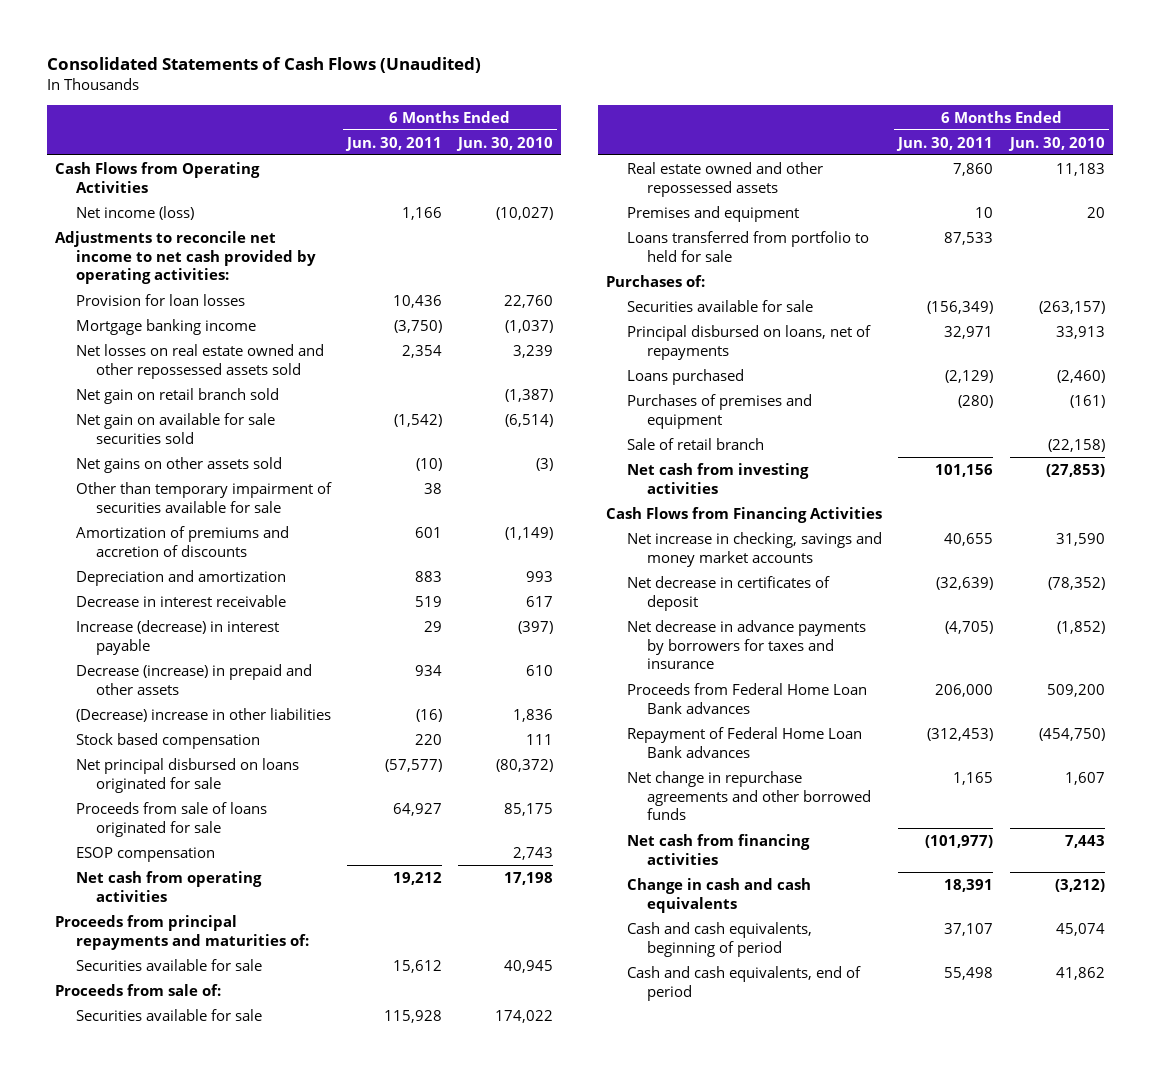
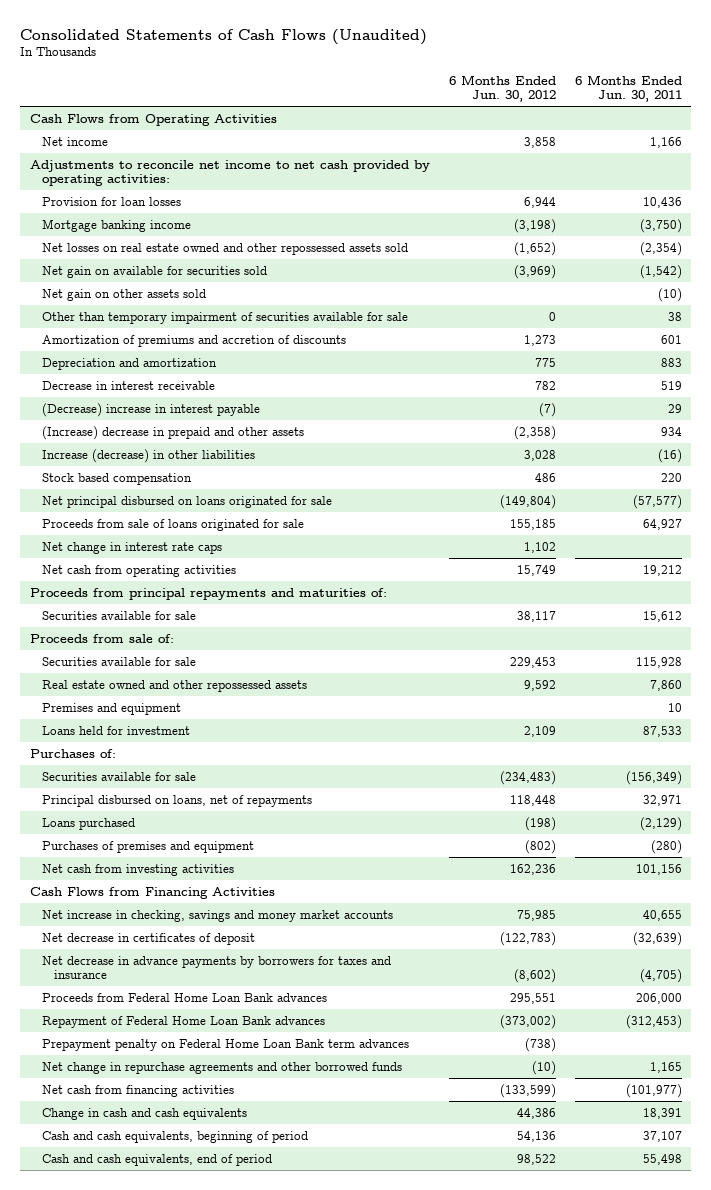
[456,136,554,151] Jun. 30, 2010 -> none
none -> [448,74,556,103] 6 Months Ended Jun. 30, 2012
[75,205,194,220] Net income (loss) -> [41,136,108,146] Net income
[75,387,279,404] Net gain on retail branch sold -> none
[402,344,443,358] 2,354 -> [639,241,682,256] (2,354)
[75,412,275,444] Net gain on available for sale securities sold -> [41,265,267,278] Net gain on available for securities sold
[75,456,282,473] Net gains on other assets sold -> [41,288,206,301] Net gain on other assets sold
[75,619,279,655] Increase (decrease) in interest payable -> [41,402,260,417] (Decrease) increase in interest payable
[75,663,312,695] Decrease (increase) in prepaid and other assets -> [41,425,304,440] (Increase) decrease in prepaid and other assets
[75,707,331,722] (Decrease) increase in other liabilities -> [41,448,255,463] Increase (decrease) in other liabilities
[75,846,215,862] ESOP compensation -> none
none -> [41,541,222,554] Net change in interest rate caps
[626,230,869,262] Loans transferred from portfolio to held for sale -> [41,725,190,735] Loans held for investment
[626,437,764,450] Sale of retail branch -> none
none -> [41,1038,409,1051] Prepayment penalty on Federal Home Loan Bank term advances

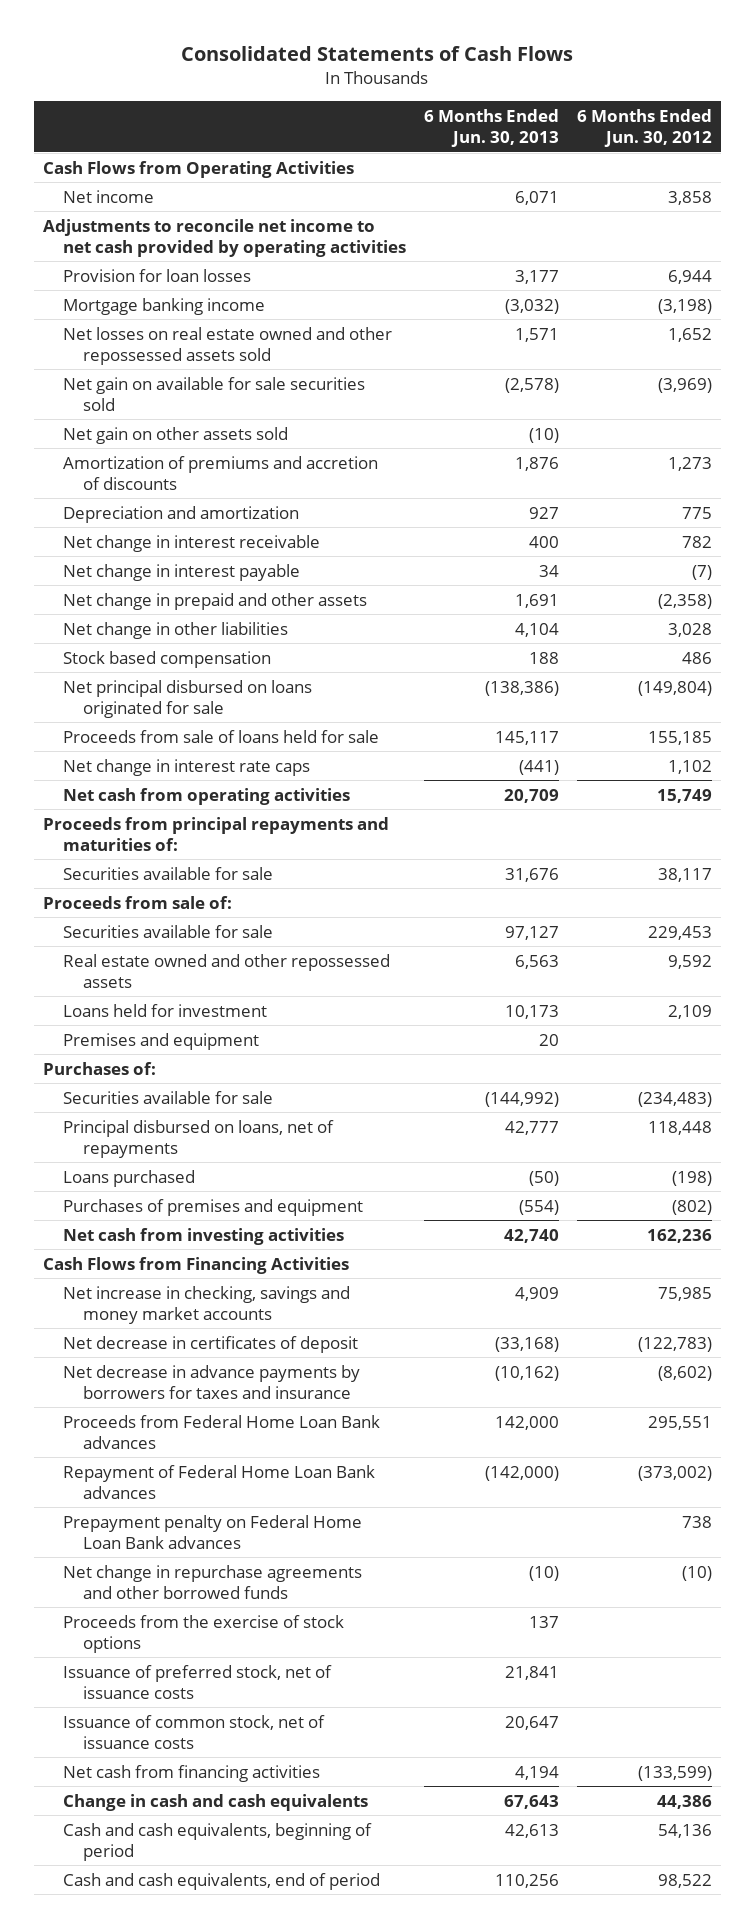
[20,28,428,45] Consolidated Statements of Cash Flows (Unaudited) -> [181,45,574,61] Consolidated Statements of Cash Flows
[574,74,682,103] 6 Months Ended Jun. 30, 2011 -> none
none -> [423,109,559,148] 6 Months Ended Jun. 30, 2013
[29,159,430,187] Adjustments to reconcile net income to net cash provided by operating activities: -> [43,218,407,257] Adjustments to reconcile net income to net cash provided by operating activities
[513,241,556,256] (1,652) -> [667,327,712,342] 1,652
[41,265,267,278] Net gain on available for securities sold -> [63,376,366,411] Net gain on available for sale securities sold
[41,311,408,324] Other than temporary impairment of securities available for sale -> none
[41,380,215,390] Decrease in interest receivable -> [63,534,321,552] Net change in interest receivable
[41,402,260,417] (Decrease) increase in interest payable -> [63,563,301,581] Net change in interest payable
[41,425,304,440] (Increase) decrease in prepaid and other assets -> [63,592,368,610] Net change in prepaid and other assets
[41,448,255,463] Increase (decrease) in other liabilities -> [63,621,289,639] Net change in other liabilities
[41,518,304,531] Proceeds from sale of loans originated for sale -> [63,729,380,743] Proceeds from sale of loans held for sale
[41,702,181,715] Premises and equipment -> [63,1032,260,1050] Premises and equipment
[41,1038,409,1051] Prepayment penalty on Federal Home Loan Bank term advances -> [63,1514,363,1549] Prepayment penalty on Federal Home Loan Bank advances
[524,1037,556,1052] (738) -> [681,1515,712,1528] 738
none -> [63,1614,345,1653] Proceeds from the exercise of stock options
none -> [63,1664,333,1699] Issuance of preferred stock, net of issuance costs
none -> [63,1714,326,1749] Issuance of common stock, net of issuance costs

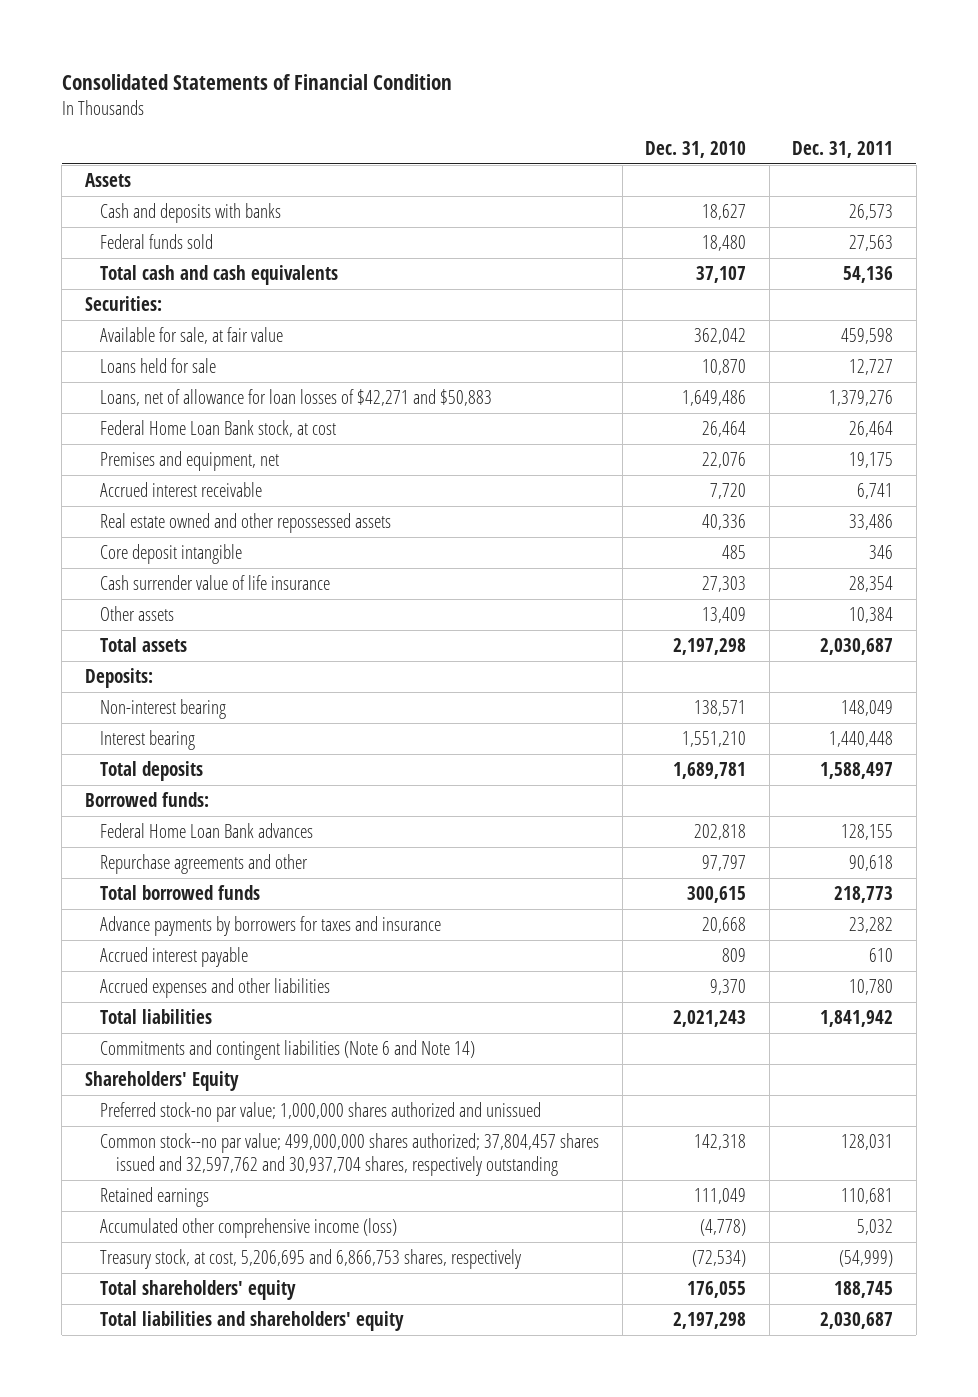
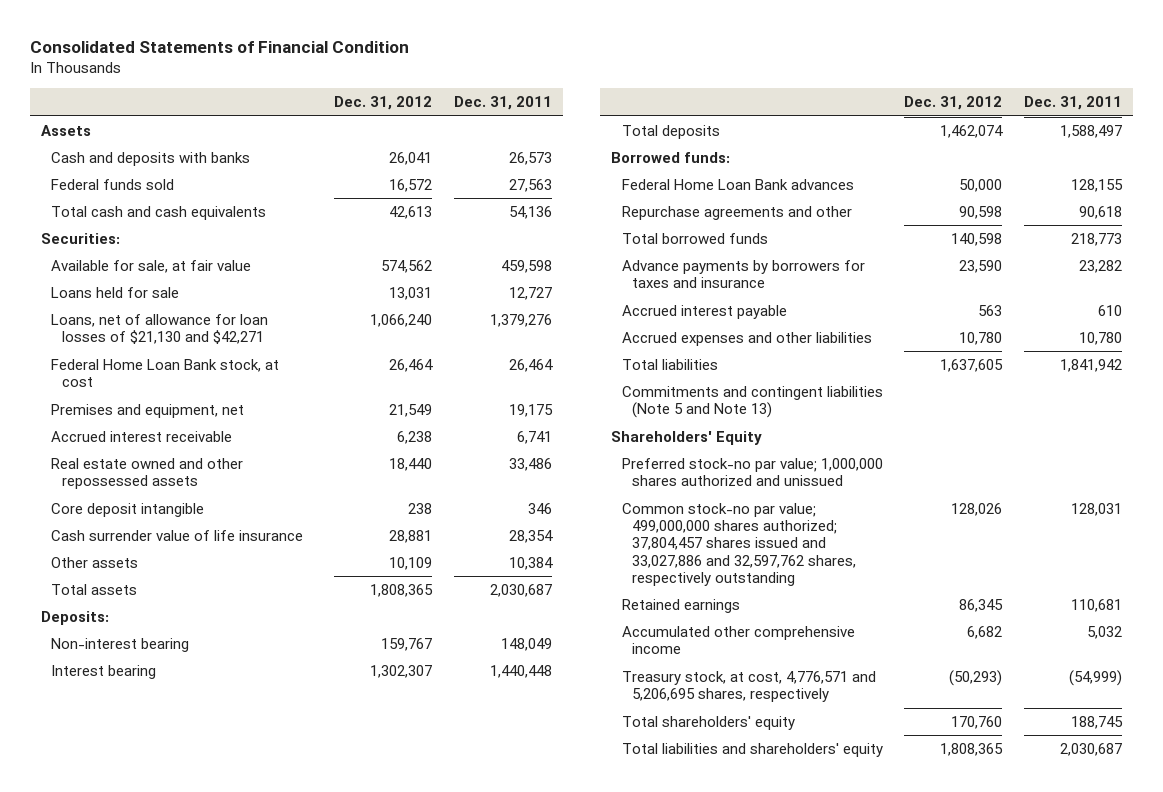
[645,140,747,158] Dec. 31, 2010 -> none
none -> [334,96,433,111] Dec. 31, 2012
[100,388,493,406] Loans, net of allowance for loan losses of $42,271 and $50,883 -> [51,313,269,345] Loans, net of allowance for loan losses of $21,130 and $42,271
[100,1039,476,1060] Commitments and contingent liabilities (Note 6 and Note 14) -> [621,385,883,419] Commitments and contingent liabilities (Note 5 and Note 13)
[100,1132,600,1176] Common stock--no par value; 499,000,000 shares authorized; 37,804,457 shares issued and 32,597,762 and 30,937,704 shares, respectively outstanding -> [621,502,857,586] Common stock-no par value; 499,000,000 shares authorized; 37,804,457 shares issued and 33,027,886 and 32,597,762 shares, respectively outstanding
[100,1217,398,1238] Accumulated other comprehensive income (loss) -> [621,625,855,655] Accumulated other comprehensive income
[100,1248,522,1269] Treasury stock, at cost, 5,206,695 and 6,866,753 shares, respectively -> [621,670,876,703] Treasury stock, at cost, 4,776,571 and 5,206,695 shares, respectively

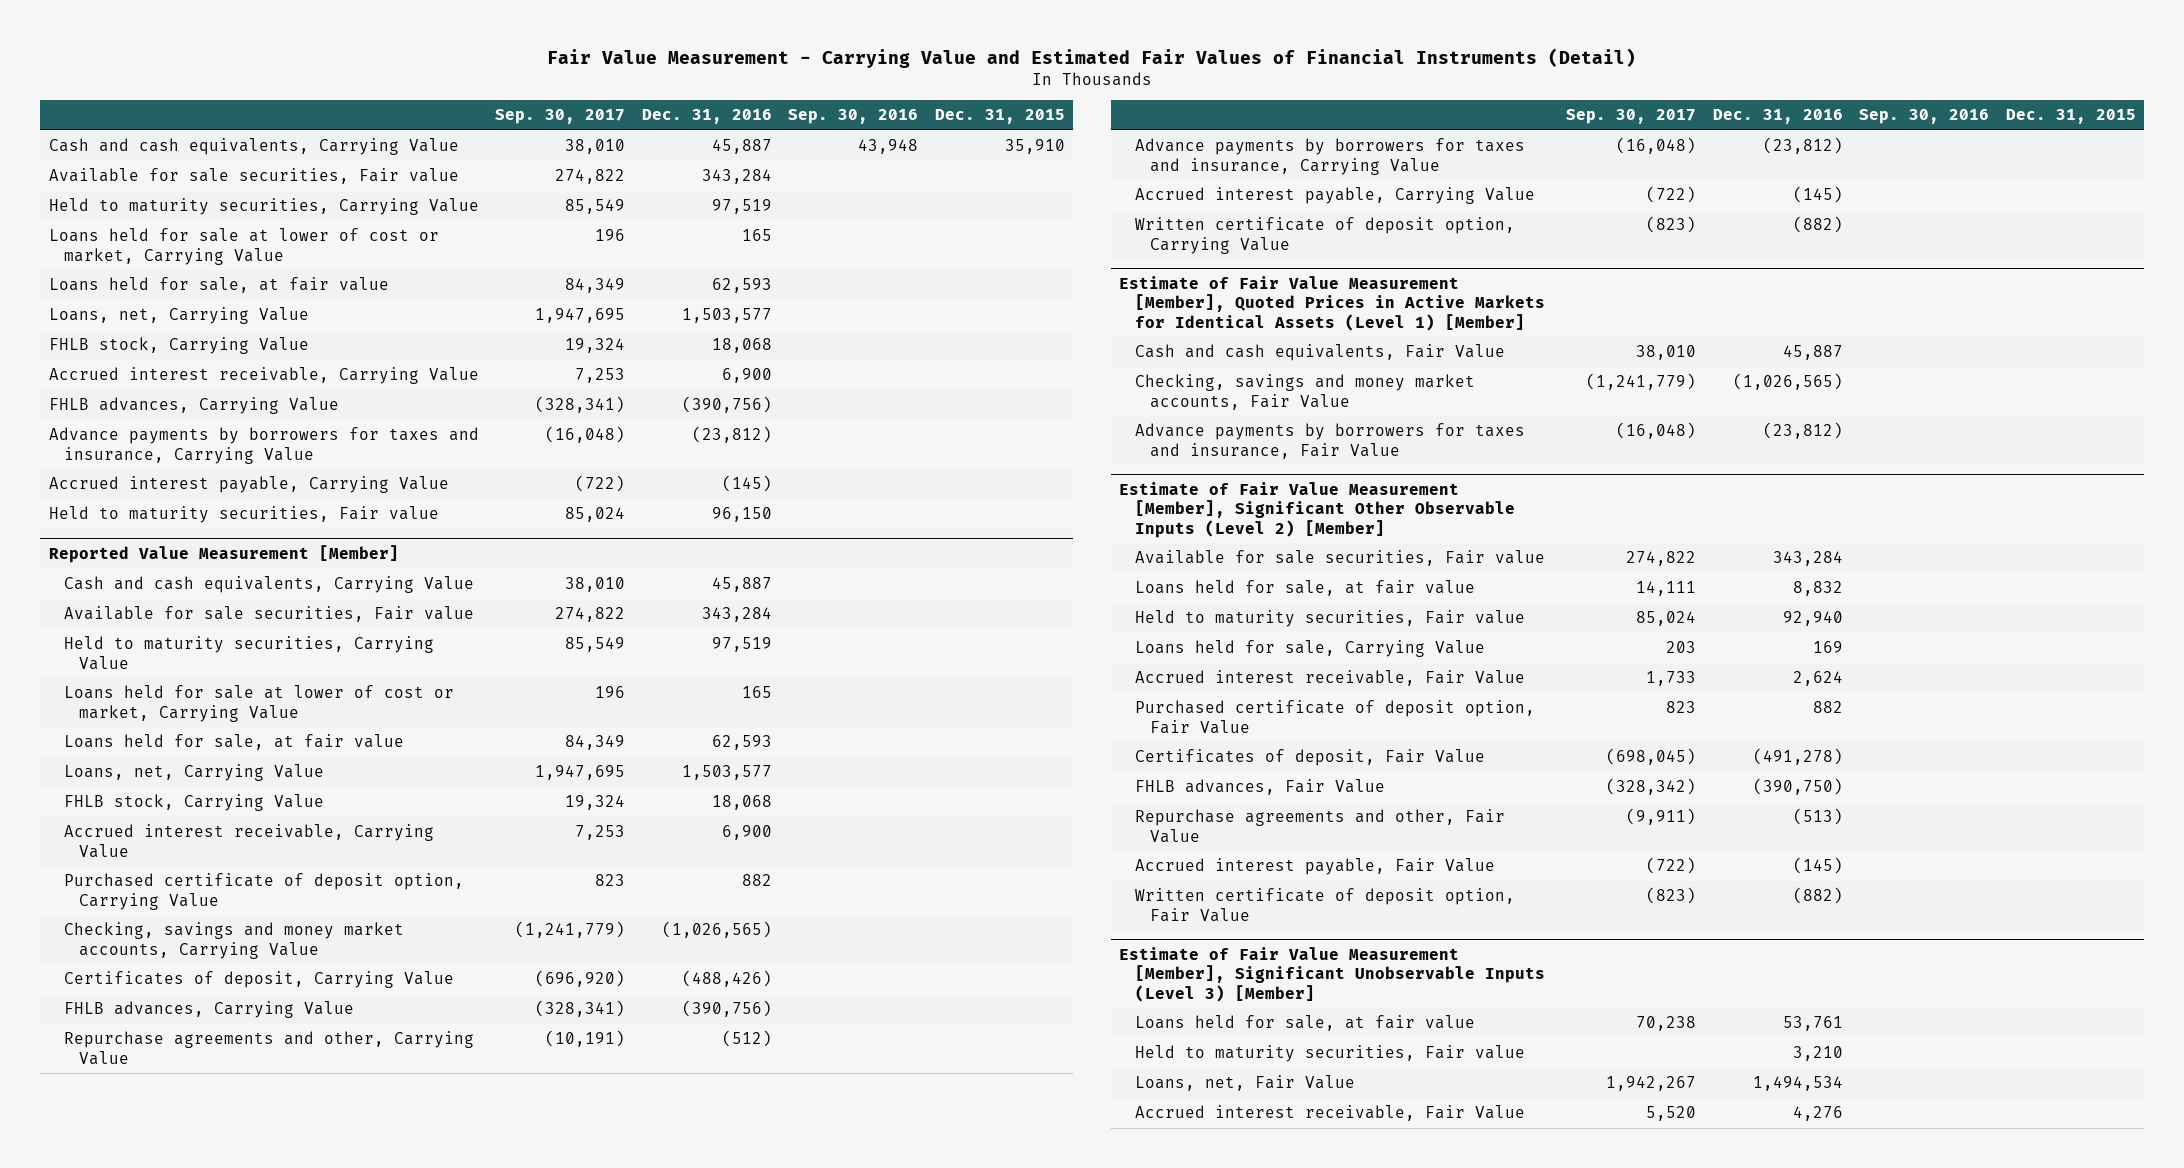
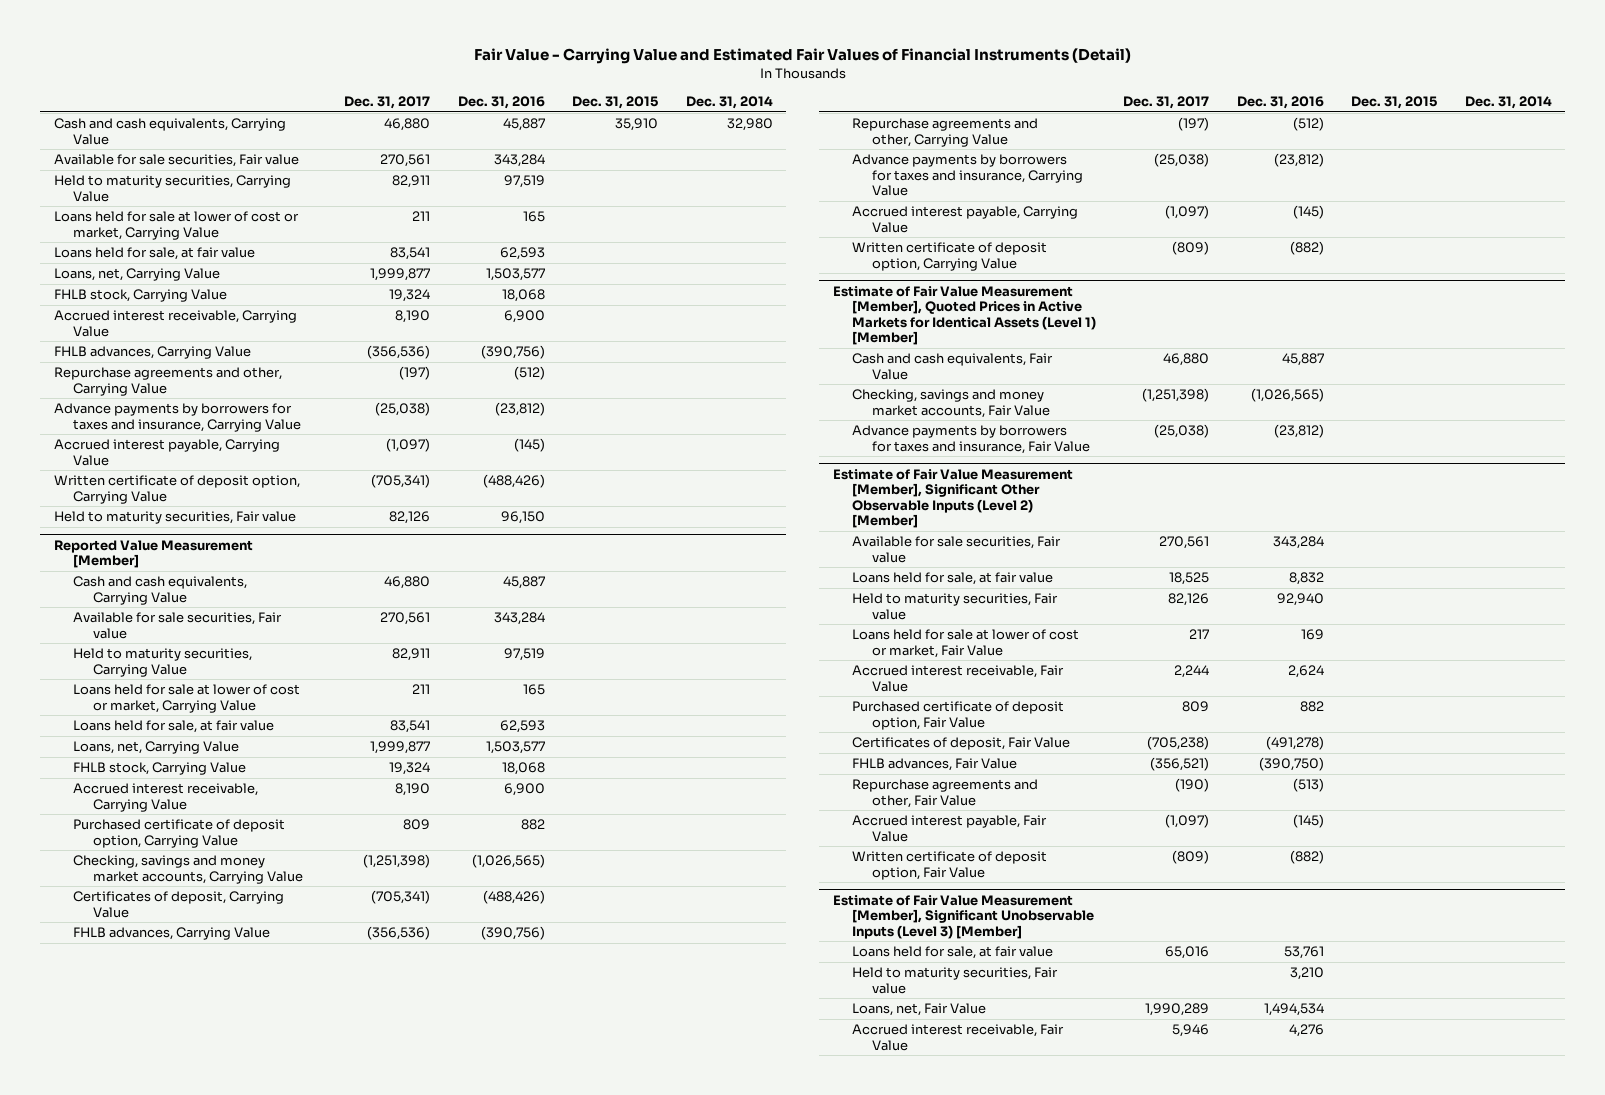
[547,47,1637,68] Fair Value Measurement - Carrying Value and Estimated Fair Values of Financial Instruments (Detail) -> [473,48,1131,65] Fair Value - Carrying Value and Estimated Fair Values of Financial Instruments (Detail)
[495,109,626,125] Sep. 30, 2017 -> none
[788,109,919,125] Sep. 30, 2016 -> none
none -> [344,95,431,109] Dec. 31, 2017
none -> [685,95,773,109] Dec. 31, 2014
none -> [53,367,282,396] Repurchase agreements and other, Carrying Value
none -> [53,475,300,504] Written certificate of deposit option, Carrying Value
[1134,640,1485,658] Loans held for sale, Carrying Value -> [852,629,1080,658] Loans held for sale at lower of cost or market, Fair Value

